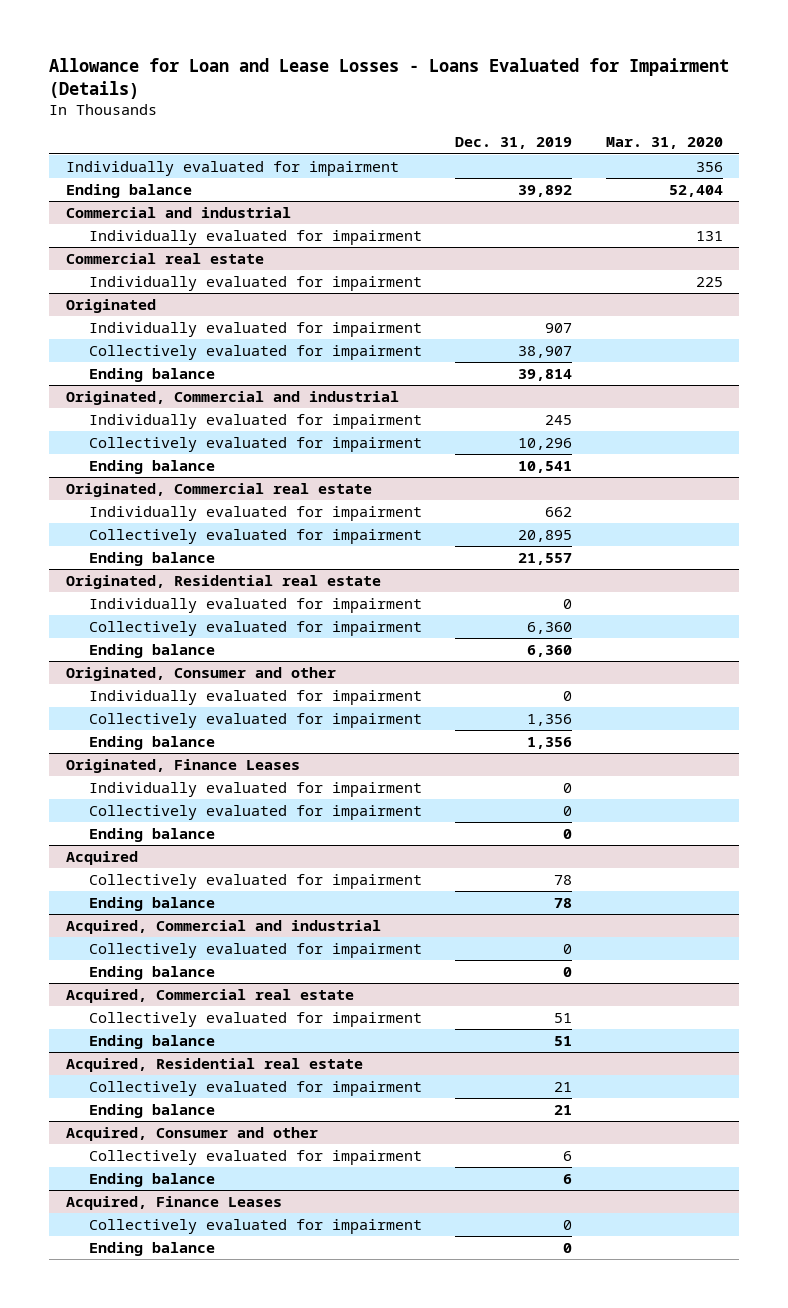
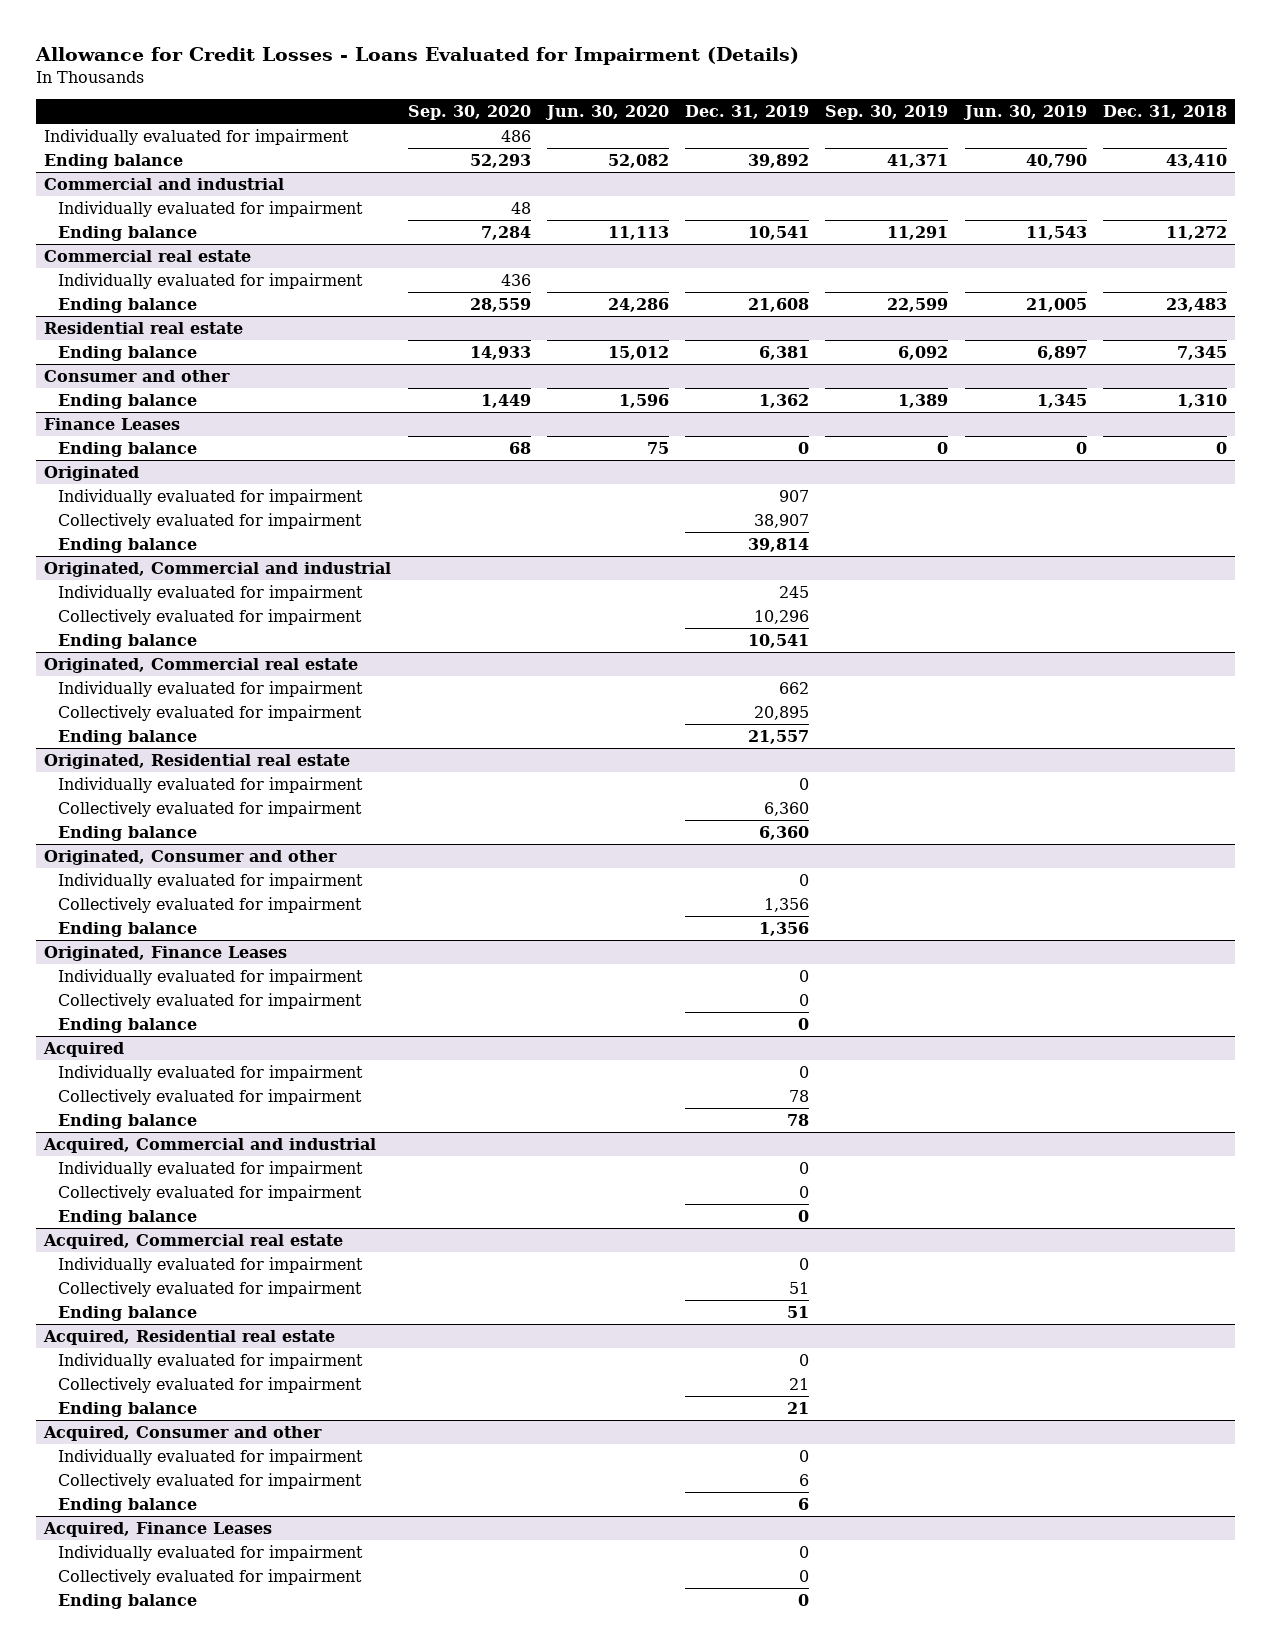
[49,58,730,100] Allowance for Loan and Lease Losses - Loans Evaluated for Impairment (Details) -> [35,47,800,66] Allowance for Credit Losses - Loans Evaluated for Impairment (Details)
[605,137,723,150] Mar. 31, 2020 -> none
none -> [407,104,531,120] Sep. 30, 2020
none -> [544,104,669,120] Jun. 30, 2020
none -> [825,104,949,120] Sep. 30, 2019
none -> [962,104,1087,120] Jun. 30, 2019
none -> [1102,104,1227,119] Dec. 31, 2018
none -> [57,226,197,242] Ending balance
none -> [57,298,197,314] Ending balance
none -> [44,322,244,335] Residential real estate
none -> [57,346,197,362] Ending balance
none -> [44,370,231,383] Consumer and other
none -> [57,394,197,410] Ending balance
none -> [44,418,181,431] Finance Leases
none -> [57,442,197,458] Ending balance
none -> [57,1065,363,1082] Individually evaluated for impairment
none -> [57,1161,363,1178] Individually evaluated for impairment
none -> [57,1257,363,1274] Individually evaluated for impairment
none -> [57,1353,363,1370] Individually evaluated for impairment
none -> [57,1449,363,1466] Individually evaluated for impairment
none -> [57,1545,363,1562] Individually evaluated for impairment

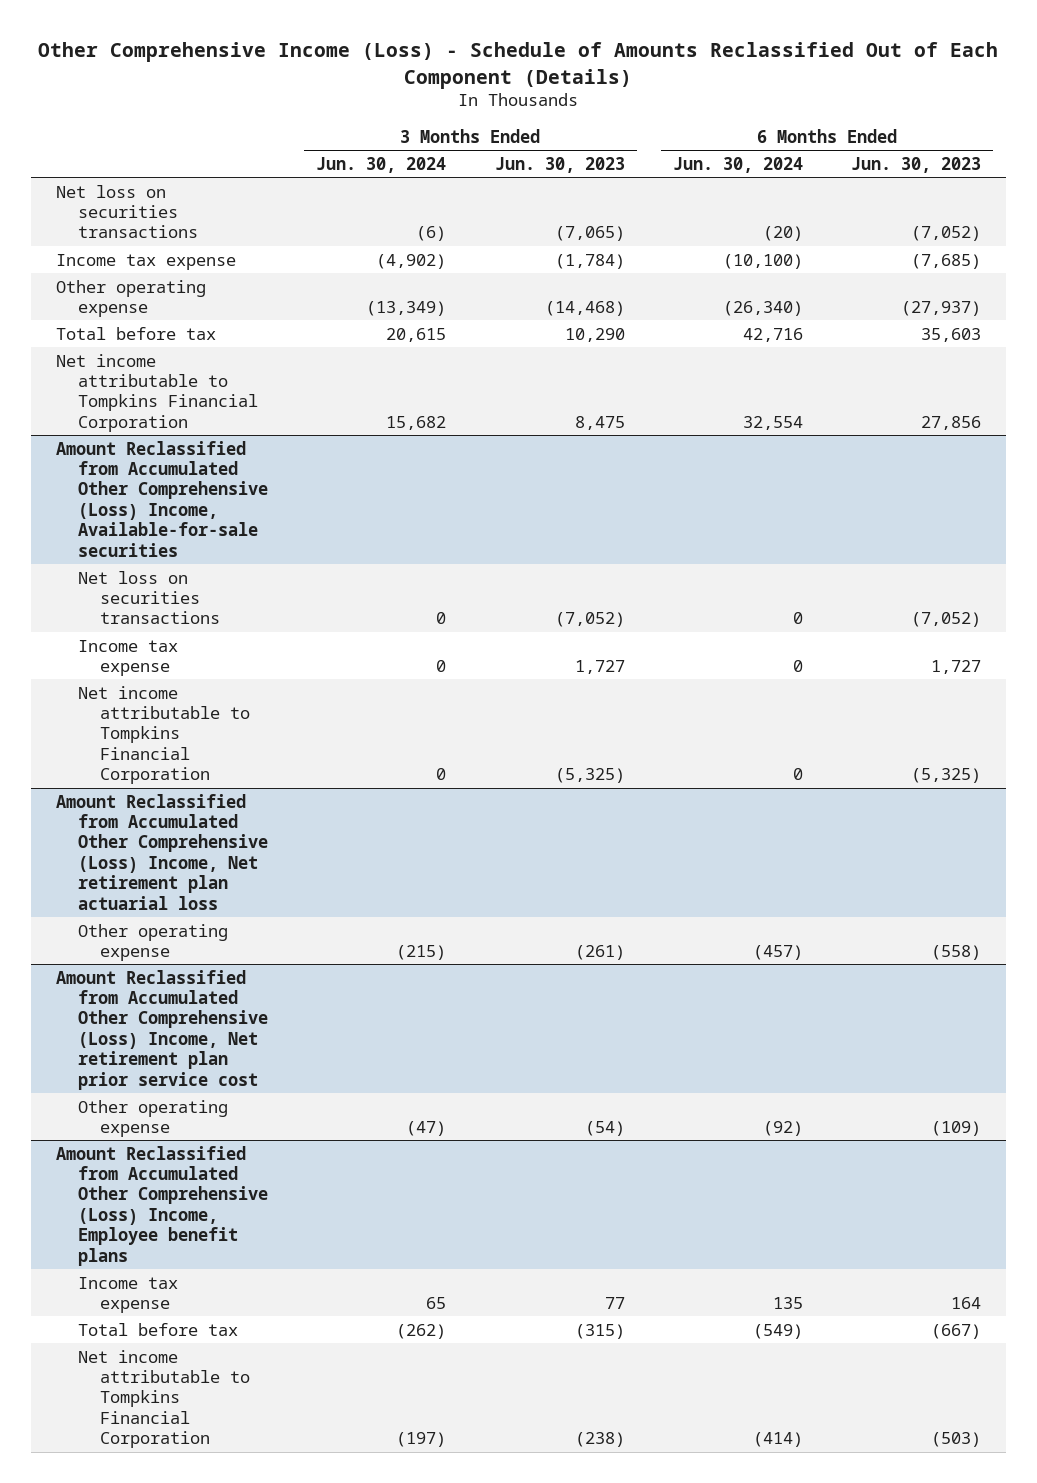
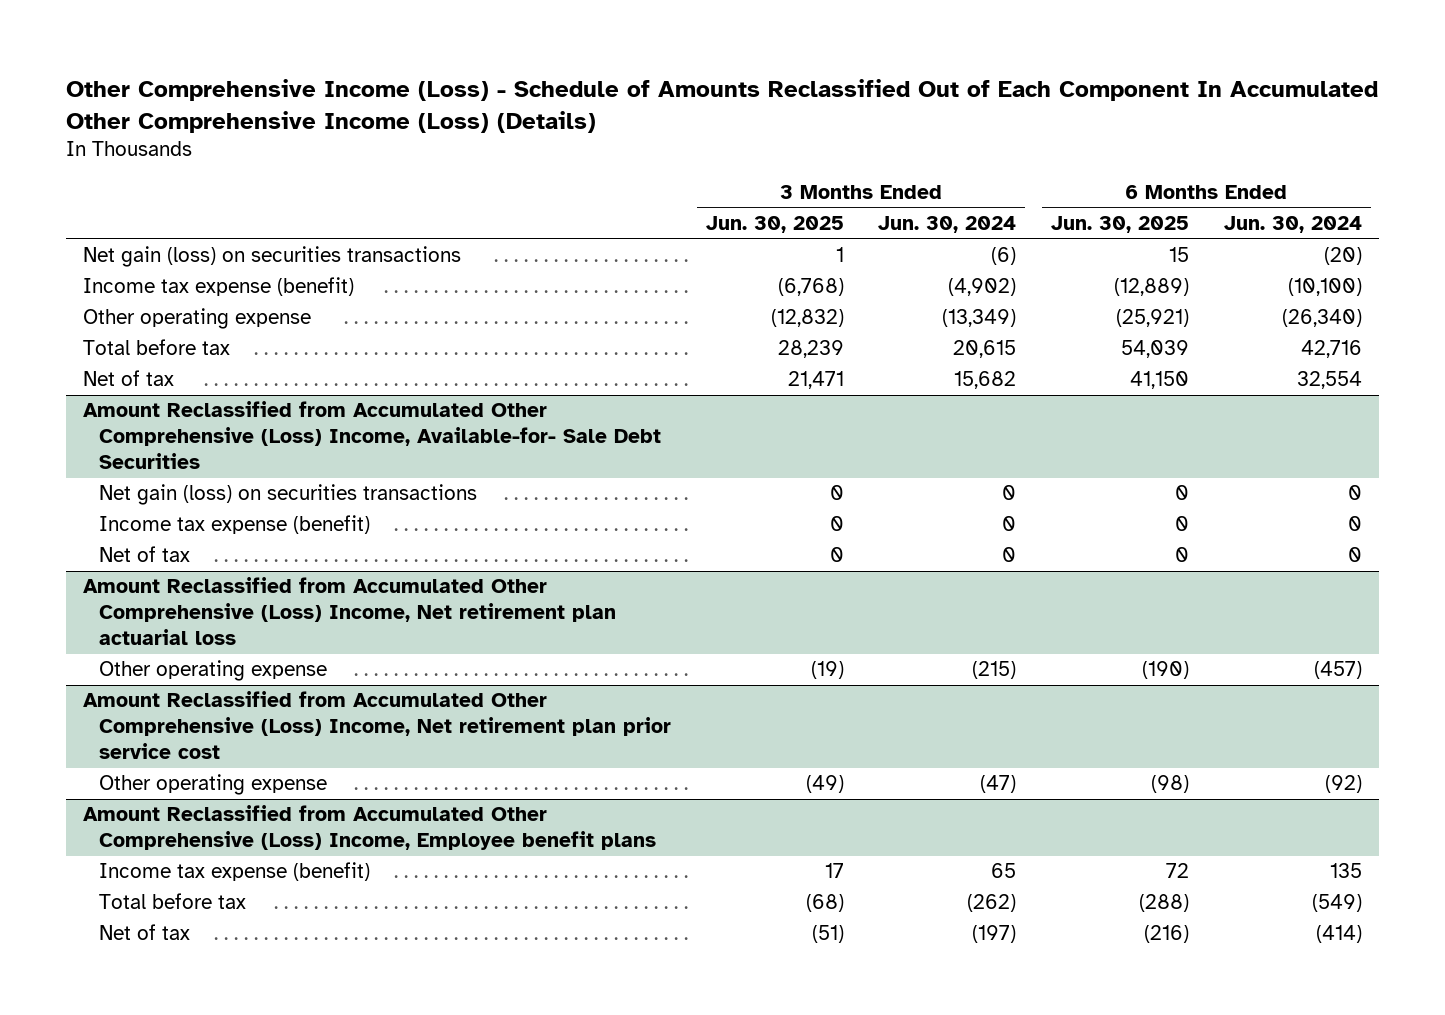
[38,42,999,89] Other Comprehensive Income (Loss) - Schedule of Amounts Reclassified Out of Each Component (Details) -> [65,79,1378,133] Other Comprehensive Income (Loss) - Schedule of Amounts Reclassified Out of Each Component In Accumulated Other Comprehensive Income (Loss) (Details)
[494,156,625,173] Jun. 30, 2023 -> none
[851,156,982,173] Jun. 30, 2023 -> none
none -> [705,215,844,233] Jun. 30, 2025
none -> [1051,215,1190,233] Jun. 30, 2025
[55,184,198,239] Net loss on securities transactions -> [83,246,462,268] Net gain (loss) on securities transactions
[55,253,236,270] Income tax expense -> [83,277,355,297] Income tax expense (benefit)
[55,353,258,432] Net income attributable to Tompkins Financial Corporation -> [83,370,175,387] Net of tax
[55,440,268,557] Amount Reclassified from Accumulated Other Comprehensive (Loss) Income, Available-for-sale securities -> [83,401,662,470] Amount Reclassified from Accumulated Other Comprehensive (Loss) Income, Available-for- Sale Debt Securities
[77,570,221,625] Net loss on securities transactions -> [99,484,478,506] Net gain (loss) on securities transactions
[77,639,178,677] Income tax expense -> [99,515,371,535] Income tax expense (benefit)
[77,685,251,785] Net income attributable to Tompkins Financial Corporation -> [99,546,191,563] Net of tax
[77,1276,178,1314] Income tax expense -> [99,862,371,882] Income tax expense (benefit)
[77,1349,251,1449] Net income attributable to Tompkins Financial Corporation -> [99,924,191,941] Net of tax

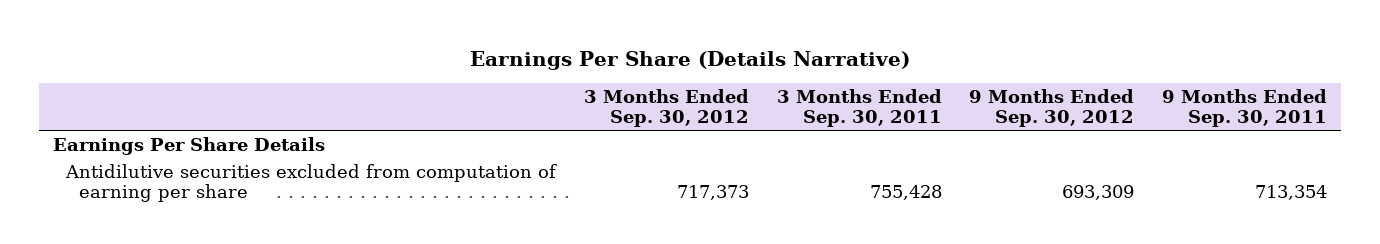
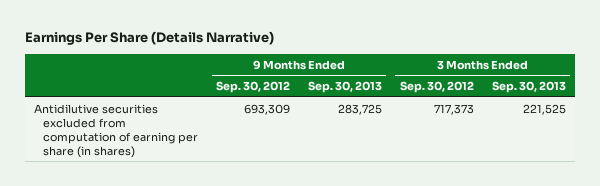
[776,88,942,128] 3 Months Ended Sep. 30, 2011 -> none
[1162,88,1328,128] 9 Months Ended Sep. 30, 2011 -> none
none -> [307,81,382,94] Sep. 30, 2013
none -> [491,81,566,94] Sep. 30, 2013
[52,136,325,155] Earnings Per Share Details -> none
[64,163,557,203] Antidilutive securities excluded from computation of earning per share -> [34,103,199,158] Antidilutive securities excluded from computation of earning per share (in shares)

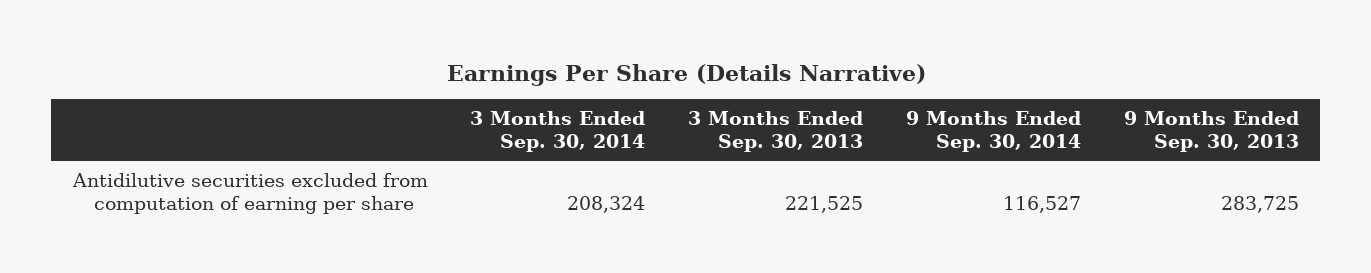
[216,81,291,94] Sep. 30, 2012 -> none
[399,81,474,94] Sep. 30, 2012 -> none
none -> [470,110,646,153] 3 Months Ended Sep. 30, 2014
none -> [905,110,1081,153] 9 Months Ended Sep. 30, 2014
[34,103,199,158] Antidilutive securities excluded from computation of earning per share (in shares) -> [71,172,428,215] Antidilutive securities excluded from computation of earning per share

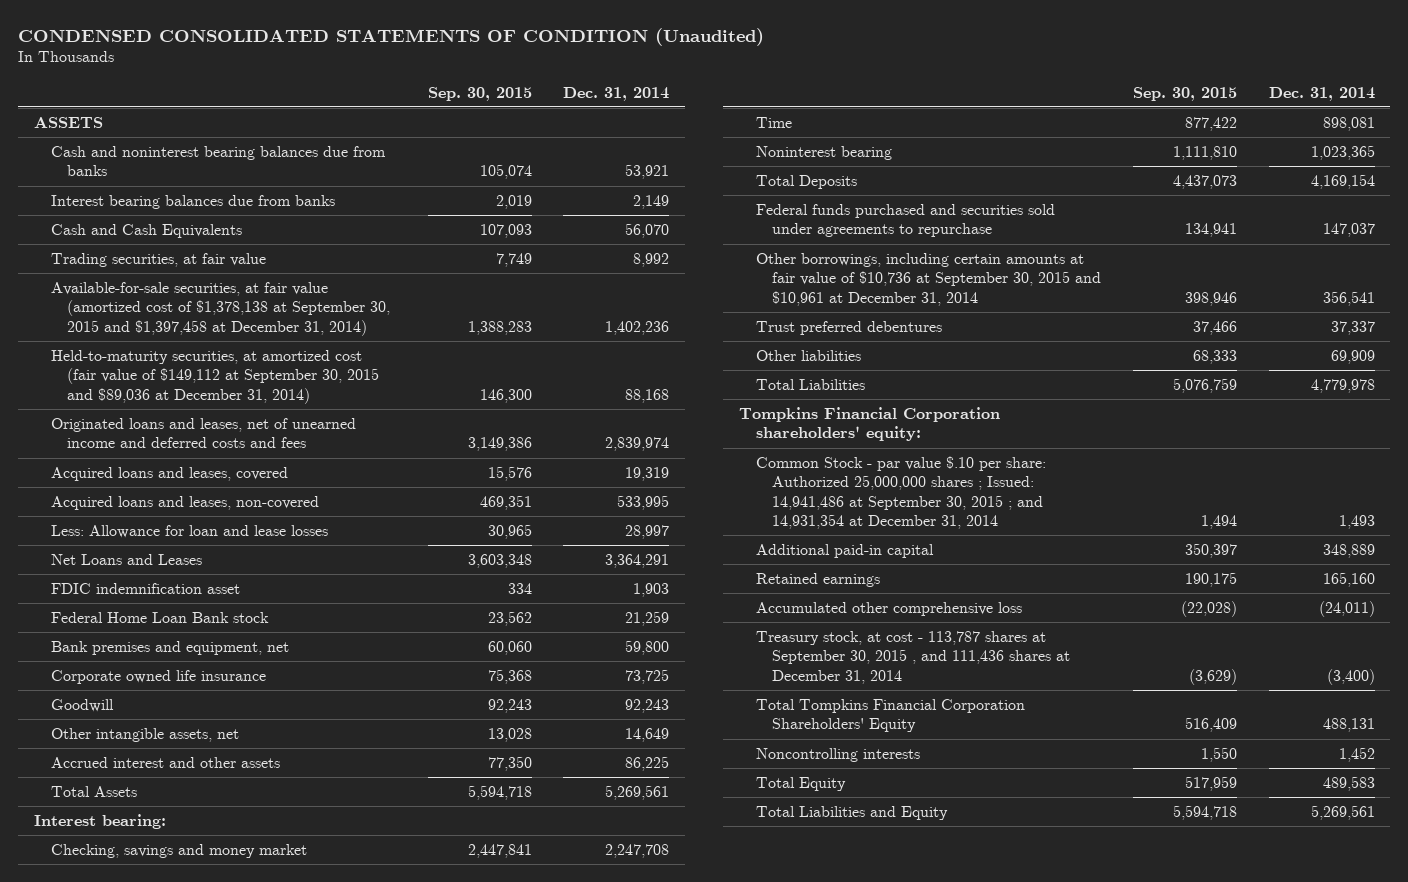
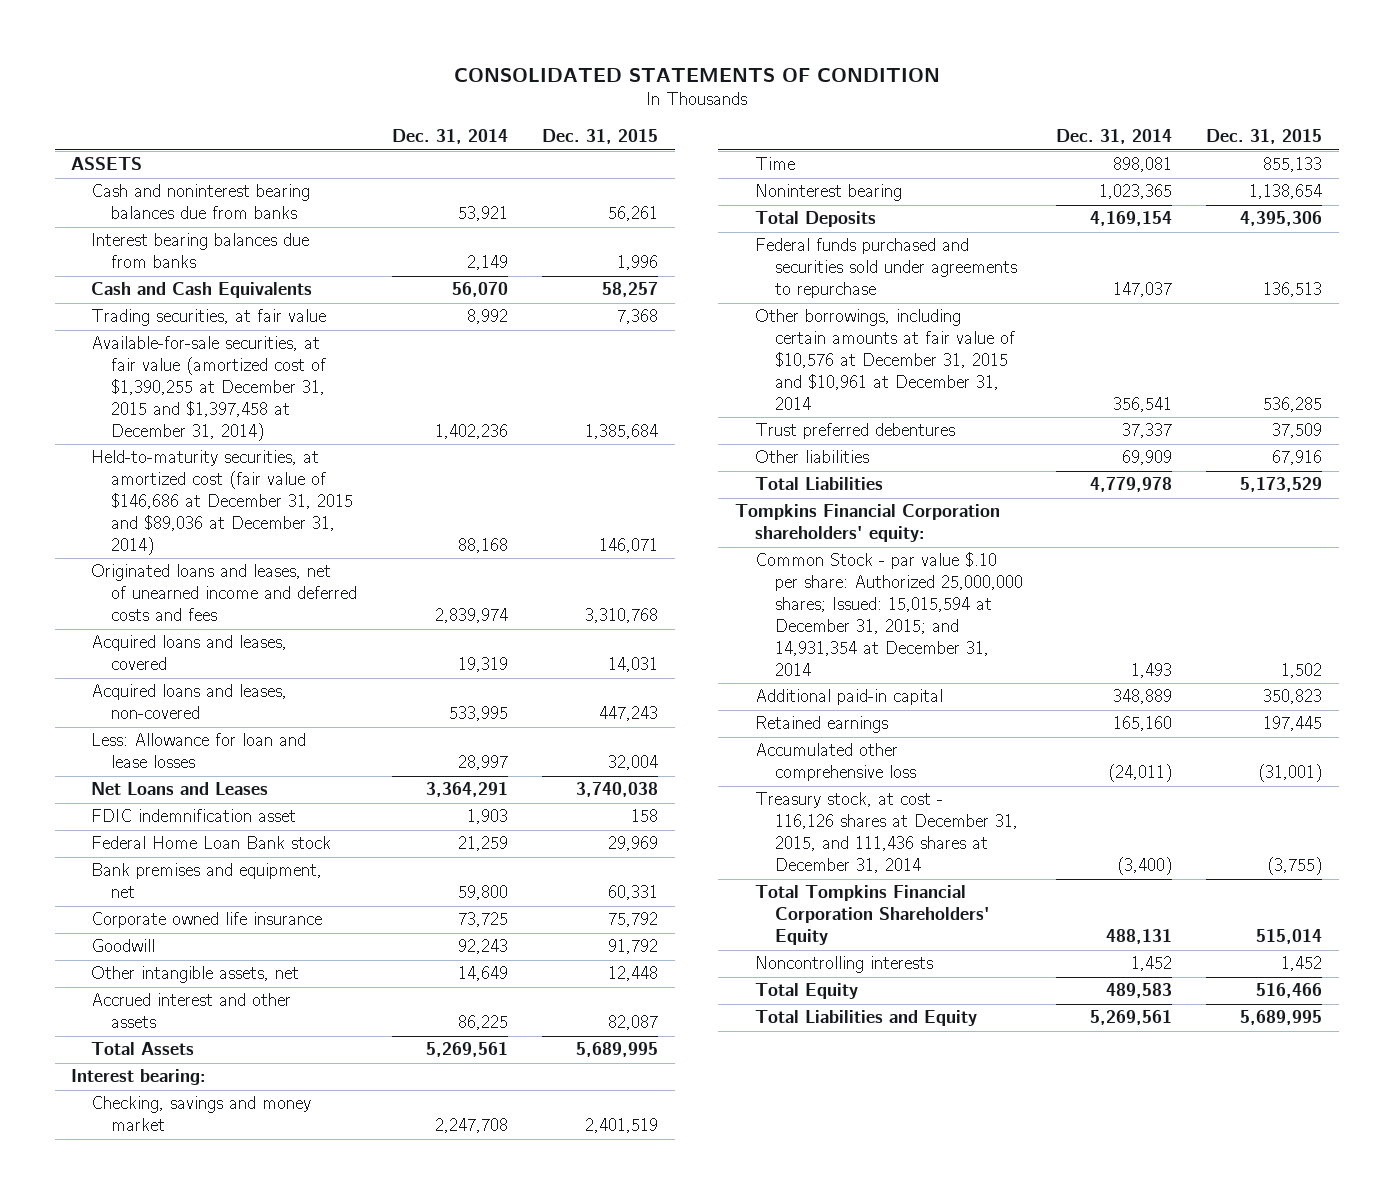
[18,27,765,46] CONDENSED CONSOLIDATED STATEMENTS OF CONDITION (Unaudited) -> [453,67,940,82] CONSOLIDATED STATEMENTS OF CONDITION
[427,86,532,101] Sep. 30, 2015 -> none
none -> [541,129,658,145] Dec. 31, 2015
[50,281,391,336] Available-for-sale securities, at fair value (amortized cost of $1,378,138 at September 30, 2015 and $1,397,458 at December 31, 2014) -> [91,336,326,441] Available-for-sale securities, at fair value (amortized cost of $1,390,255 at December 31, 2015 and $1,397,458 at December 31, 2014)
[50,349,380,404] Held-to-maturity securities, at amortized cost (fair value of $149,112 at September 30, 2015 and $89,036 at December 31, 2014) -> [91,450,353,555] Held-to-maturity securities, at amortized cost (fair value of $146,686 at December 31, 2015 and $89,036 at December 31, 2014)
[755,252,1102,306] Other borrowings, including certain amounts at fair value of $10,736 at September 30, 2015 and $10,961 at December 31, 2014 -> [754,309,1015,410] Other borrowings, including certain amounts at fair value of $10,576 at December 31, 2015 and $10,961 at December 31, 2014
[755,455,1046,530] Common Stock - par value $.10 per share: Authorized 25,000,000 shares ; Issued: 14,941,486 at September 30, 2015 ; and 14,931,354 at December 31, 2014 -> [754,552,1023,676] Common Stock - par value $.10 per share: Authorized 25,000,000 shares; Issued: 15,015,594 at December 31, 2015; and 14,931,354 at December 31, 2014
[755,630,1071,684] Treasury stock, at cost - 113,787 shares at September 30, 2015 , and 111,436 shares at December 31, 2014 -> [754,792,1018,874] Treasury stock, at cost - 116,126 shares at December 31, 2015, and 111,436 shares at December 31, 2014

